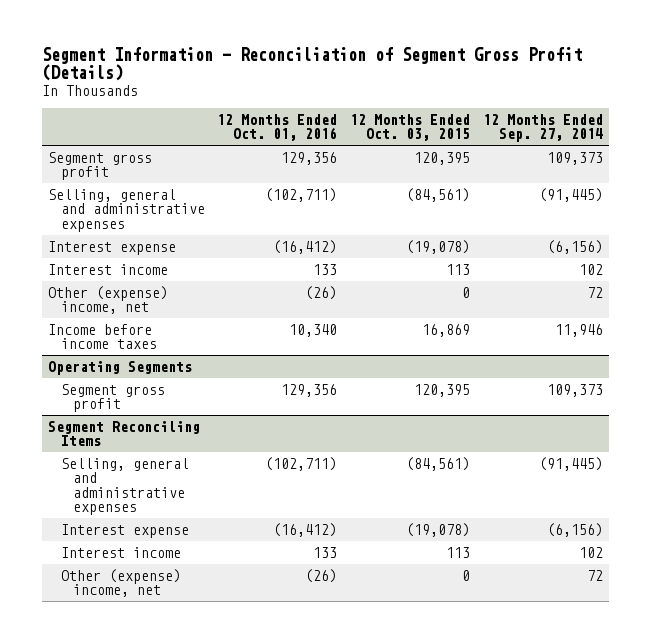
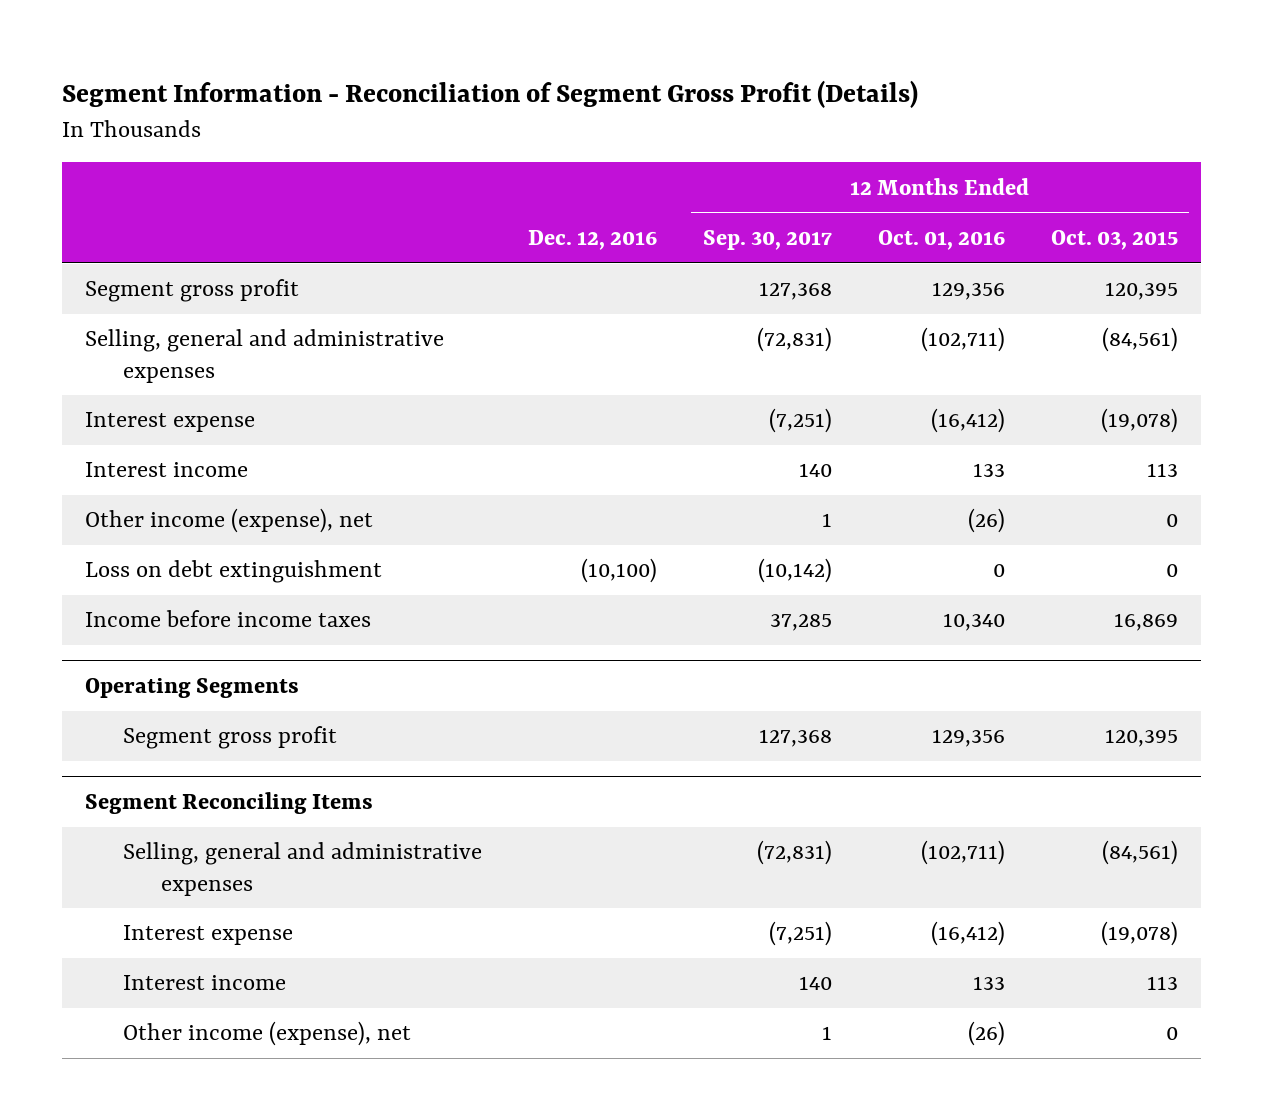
[482,113,603,143] 12 Months Ended Sep. 27, 2014 -> none
none -> [527,229,657,250] Dec. 12, 2016
none -> [702,229,832,250] Sep. 30, 2017
[48,285,169,315] Other (expense) income, net -> [84,508,373,534] Other income (expense), net
none -> [84,560,382,584] Loss on debt extinguishment
[60,568,181,598] Other (expense) income, net -> [122,1021,411,1047] Other income (expense), net

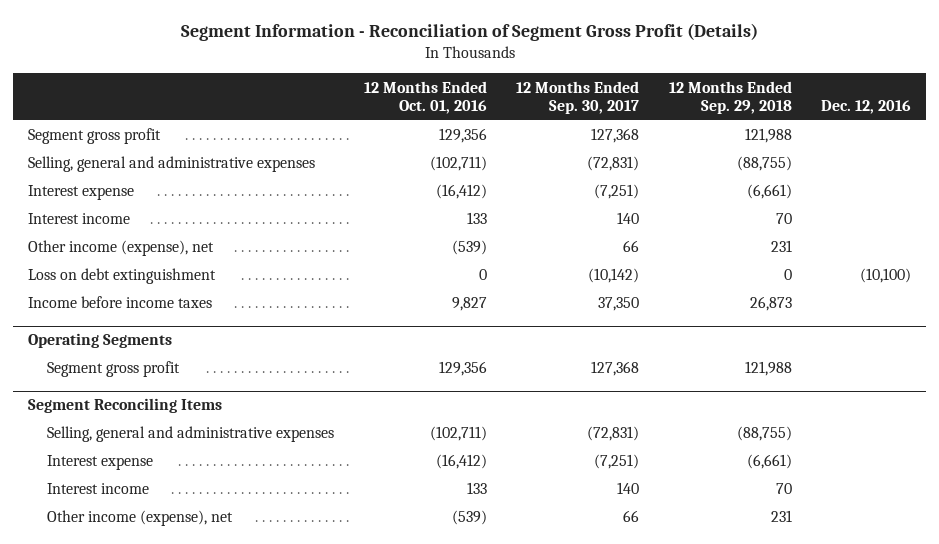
[1050,229,1178,250] Oct. 03, 2015 -> none
none -> [668,80,792,115] 12 Months Ended Sep. 29, 2018
[821,513,832,528] 1 -> [623,240,640,253] 66
[967,508,1005,534] (26) -> [451,240,487,256] (539)
[769,614,832,632] 37,285 -> [598,297,640,312] 37,350
[942,613,1005,632] 10,340 -> [451,297,487,312] 9,827
[821,1026,832,1041] 1 -> [623,510,640,523] 66
[967,1021,1005,1047] (26) -> [451,510,487,526] (539)

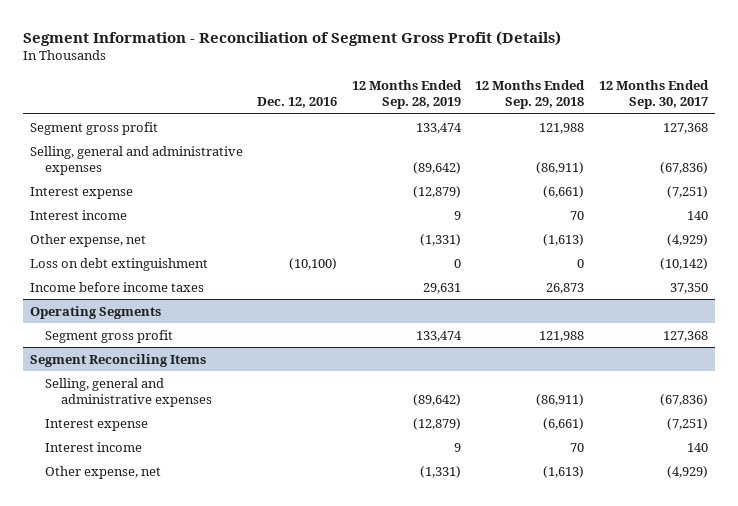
[363,80,487,115] 12 Months Ended Oct. 01, 2016 -> none
none -> [351,80,462,110] 12 Months Ended Sep. 28, 2019
[587,156,640,172] (72,831) -> [659,161,708,174] (67,836)
[736,156,792,172] (88,755) -> [536,161,585,174] (86,911)
[27,240,214,257] Other income (expense), net -> [29,233,146,247] Other expense, net
[623,240,640,253] 66 -> [666,233,708,246] (4,929)
[770,240,792,253] 231 -> [543,233,585,246] (1,613)
[587,426,640,442] (72,831) -> [659,393,708,406] (67,836)
[736,426,792,442] (88,755) -> [536,393,585,406] (86,911)
[47,510,234,527] Other income (expense), net -> [45,465,162,479] Other expense, net
[623,510,640,523] 66 -> [666,465,708,478] (4,929)
[770,510,792,523] 231 -> [543,465,585,478] (1,613)

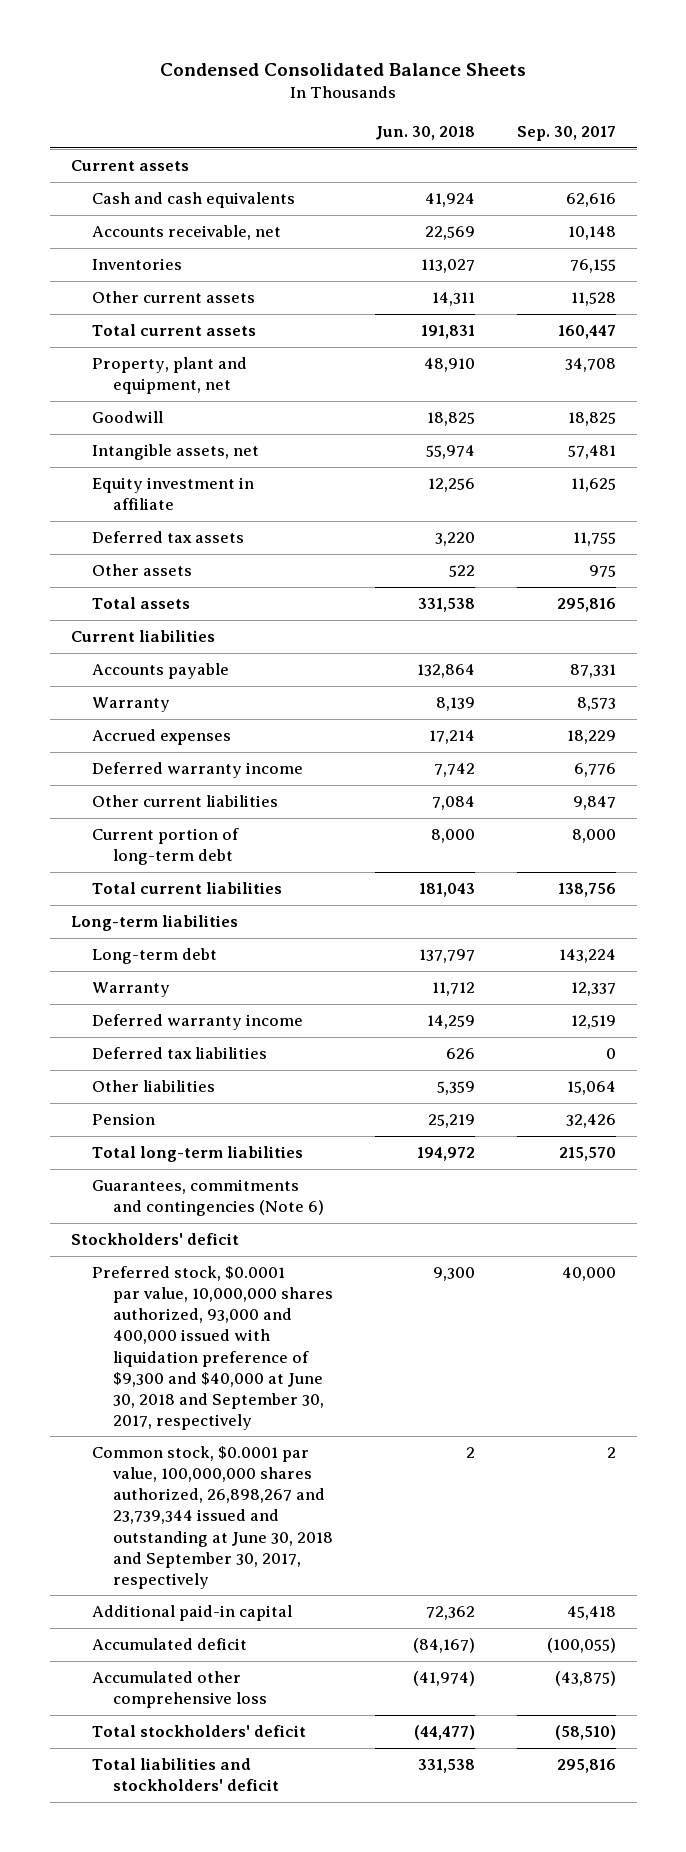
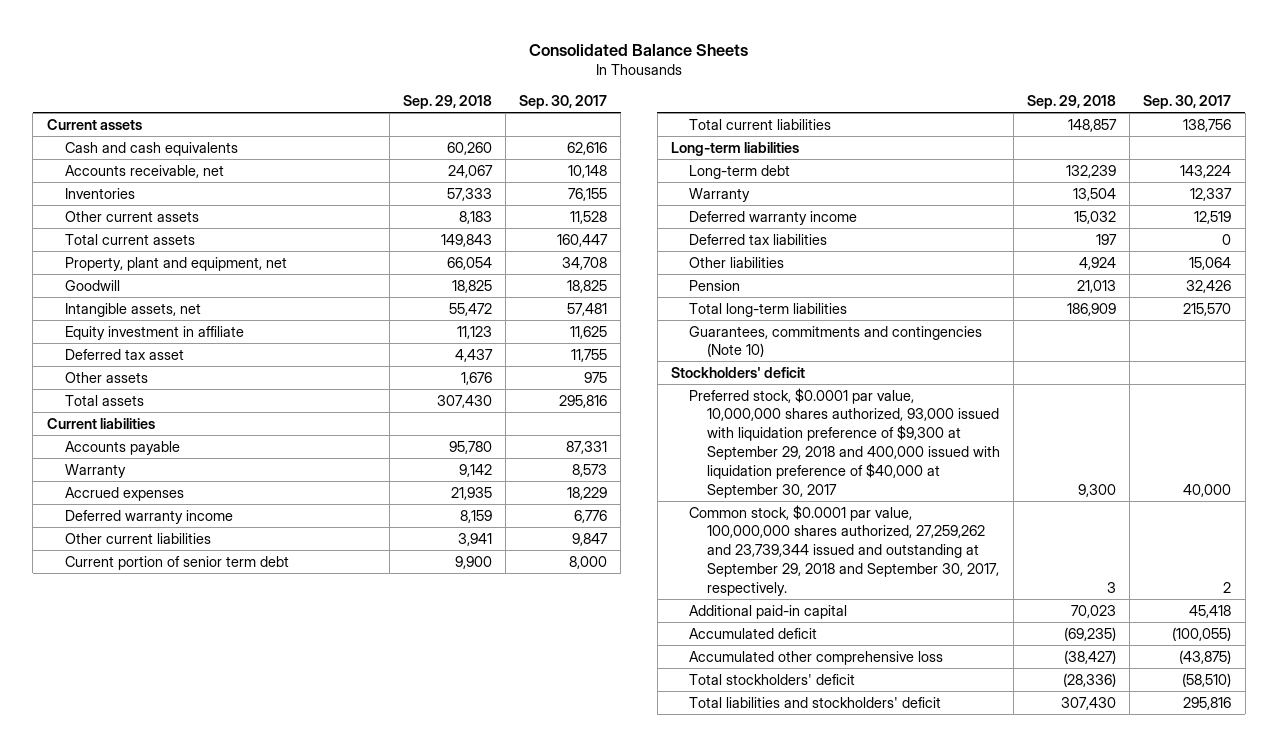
[160,62,527,76] Condensed Consolidated Balance Sheets -> [528,43,748,56] Consolidated Balance Sheets
[375,125,476,140] Jun. 30, 2018 -> none
none -> [402,95,492,110] Sep. 29, 2018
[91,531,244,544] Deferred tax assets -> [64,348,184,360] Deferred tax asset
[91,828,239,866] Current portion of long-term debt -> [64,555,289,570] Current portion of senior term debt
[91,1179,325,1217] Guarantees, commitments and contingencies (Note 6) -> [688,325,982,358] Guarantees, commitments and contingencies (Note 10)
[91,1266,334,1430] Preferred stock, $0.0001 par value, 10,000,000 shares authorized, 93,000 and 400,000 issued with liquidation preference of $9,300 and $40,000 at June 30, 2018 and September 30, 2017, respectively -> [688,387,1000,499] Preferred stock, $0.0001 par value, 10,000,000 shares authorized, 93,000 issued with liquidation preference of $9,300 at September 29, 2018 and 400,000 issued with liquidation preference of $40,000 at September 30, 2017
[91,1446,334,1589] Common stock, $0.0001 par value, 100,000,000 shares authorized, 26,898,267 and 23,739,344 issued and outstanding at June 30, 2018 and September 30, 2017, respectively -> [688,504,999,597] Common stock, $0.0001 par value, 100,000,000 shares authorized, 27,259,262 and 23,739,344 issued and outstanding at September 29, 2018 and September 30, 2017, respectively.

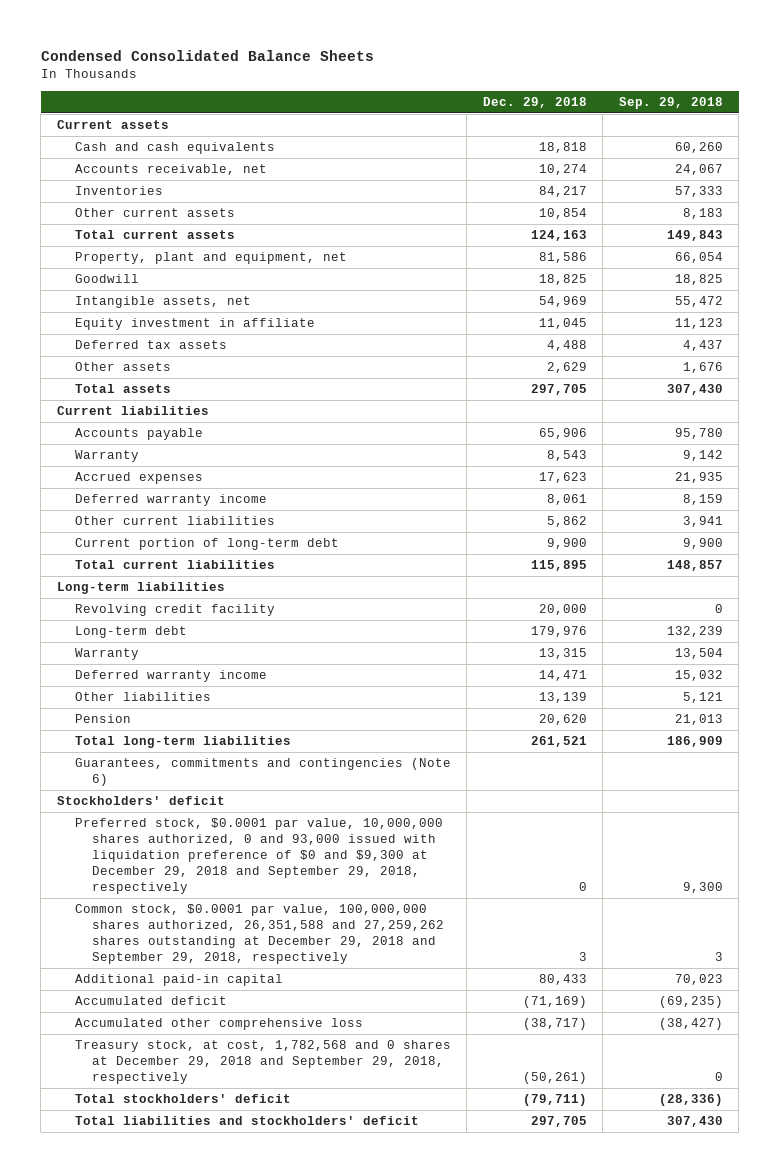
[528,43,748,56] Consolidated Balance Sheets -> [40,49,374,61] Condensed Consolidated Balance Sheets
[519,95,608,110] Sep. 30, 2017 -> none
none -> [482,96,587,108] Dec. 29, 2018
[64,348,184,360] Deferred tax asset -> [74,340,227,350] Deferred tax assets
[64,555,289,570] Current portion of senior term debt -> [74,538,339,551] Current portion of long-term debt
none -> [74,604,275,617] Revolving credit facility
[688,233,827,245] Deferred tax liabilities -> none
[1079,256,1117,270] 4,924 -> [682,692,723,704] 5,121
[688,325,982,358] Guarantees, commitments and contingencies (Note 10) -> [74,758,451,787] Guarantees, commitments and contingencies (Note 6)
[688,387,1000,499] Preferred stock, $0.0001 par value, 10,000,000 shares authorized, 93,000 issued with liquidation preference of $9,300 at September 29, 2018 and 400,000 issued with liquidation preference of $40,000 at September 30, 2017 -> [74,818,443,894] Preferred stock, $0.0001 par value, 10,000,000 shares authorized, 0 and 93,000 issued with liquidation preference of $0 and $9,300 at December 29, 2018 and September 29, 2018, respectively
[688,504,999,597] Common stock, $0.0001 par value, 100,000,000 shares authorized, 27,259,262 and 23,739,344 issued and outstanding at September 29, 2018 and September 30, 2017, respectively. -> [74,904,445,964] Common stock, $0.0001 par value, 100,000,000 shares authorized, 26,351,588 and 27,259,262 shares outstanding at December 29, 2018 and September 29, 2018, respectively
none -> [74,1040,451,1085] Treasury stock, at cost, 1,782,568 and 0 shares at December 29, 2018 and September 29, 2018, respectively

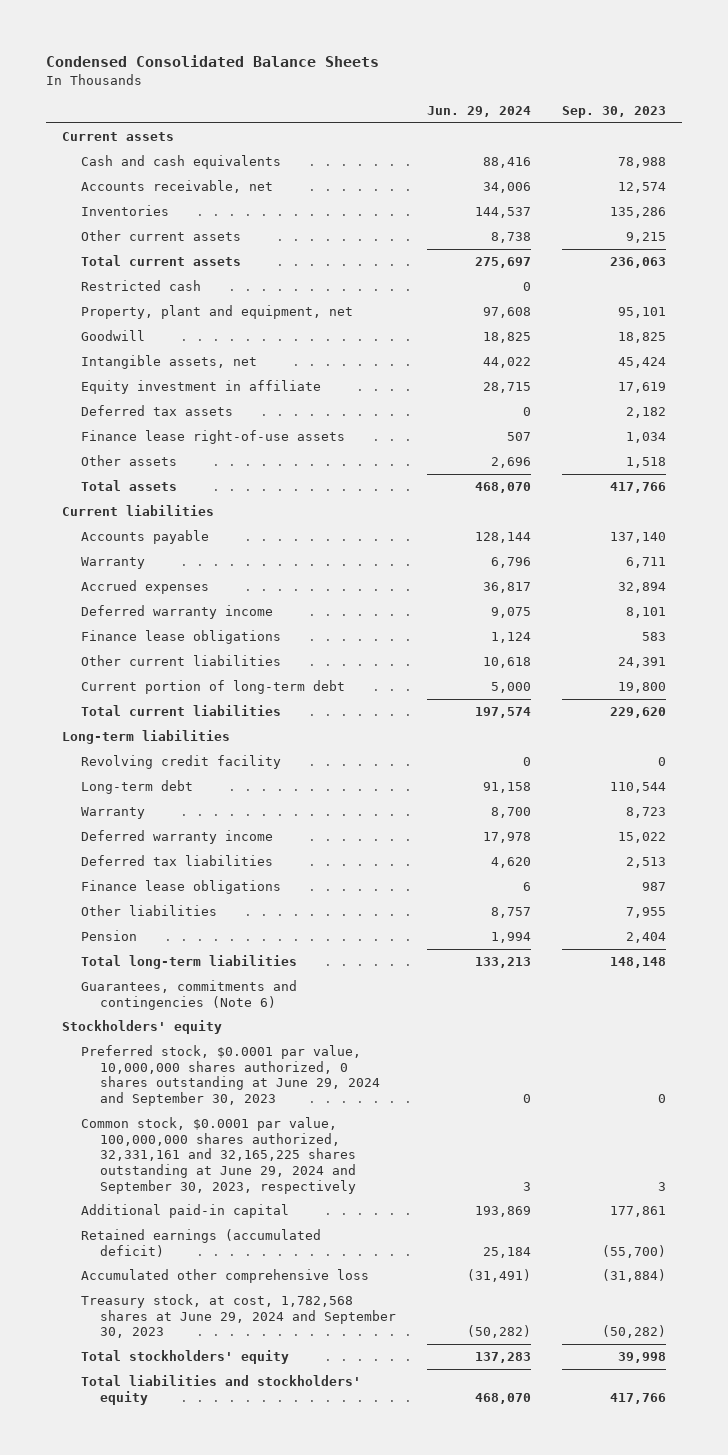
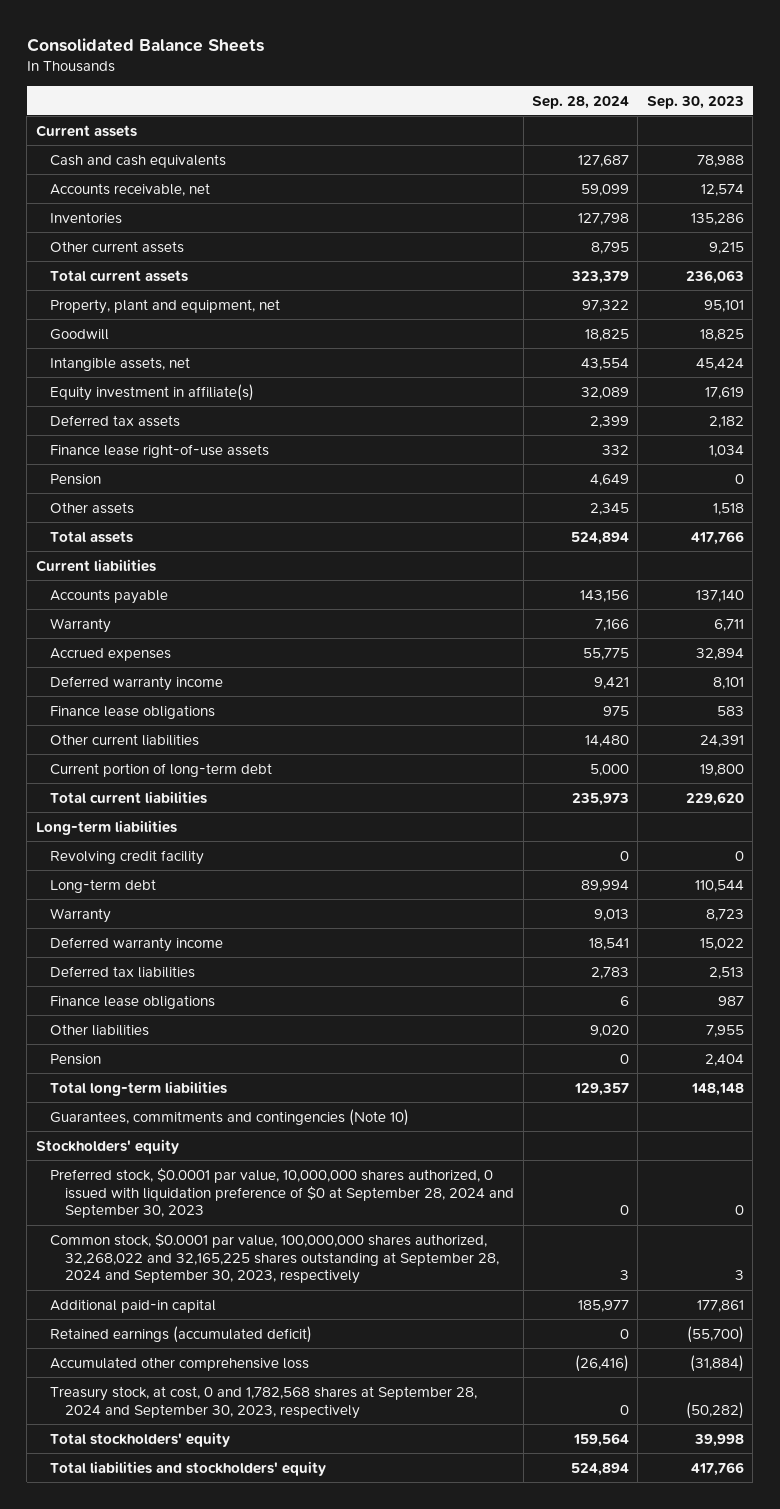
[46,54,380,67] Condensed Consolidated Balance Sheets -> [26,37,264,52] Consolidated Balance Sheets
[427,106,532,118] Jun. 29, 2024 -> none
none -> [531,95,629,109] Sep. 28, 2024
[81,280,202,292] Restricted cash -> none
[81,380,322,395] Equity investment in affiliate -> [50,383,255,401] Equity investment in affiliate(s)
none -> [50,473,102,485] Pension
[81,980,298,1010] Guarantees, commitments and contingencies (Note 6) -> [50,1108,410,1126] Guarantees, commitments and contingencies (Note 10)
[81,1045,381,1107] Preferred stock, $0.0001 par value, 10,000,000 shares authorized, 0 shares outstanding at June 29, 2024 and September 30, 2023 -> [50,1167,515,1219] Preferred stock, $0.0001 par value, 10,000,000 shares authorized, 0 issued with liquidation preference of $0 at September 28, 2024 and September 30, 2023
[81,1117,357,1194] Common stock, $0.0001 par value, 100,000,000 shares authorized, 32,331,161 and 32,165,225 shares outstanding at June 29, 2024 and September 30, 2023, respectively -> [50,1232,500,1285] Common stock, $0.0001 par value, 100,000,000 shares authorized, 32,268,022 and 32,165,225 shares outstanding at September 28, 2024 and September 30, 2023, respectively
[81,1294,397,1339] Treasury stock, at cost, 1,782,568 shares at June 29, 2024 and September 30, 2023 -> [50,1385,478,1419] Treasury stock, at cost, 0 and 1,782,568 shares at September 28, 2024 and September 30, 2023, respectively

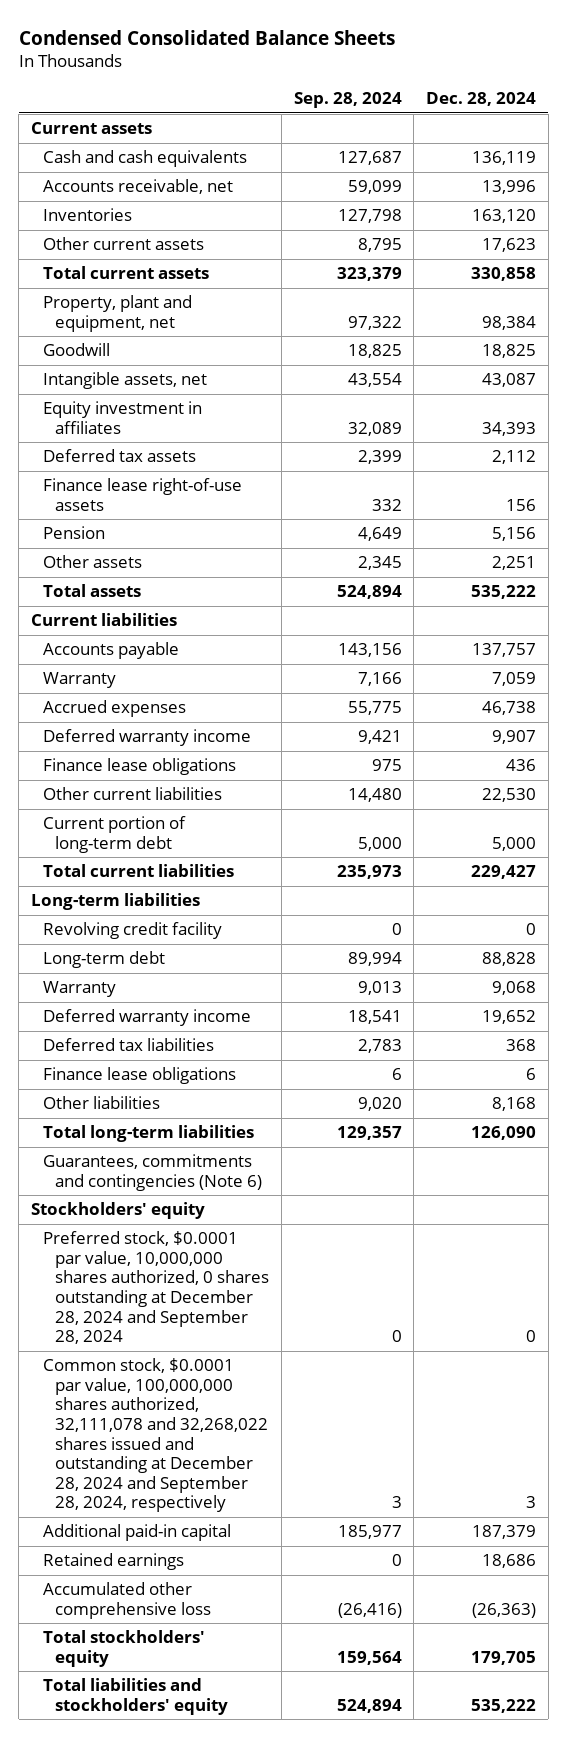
[26,37,264,52] Consolidated Balance Sheets -> [18,29,395,45] Condensed Consolidated Balance Sheets
[646,95,744,109] Sep. 30, 2023 -> none
none -> [425,92,536,107] Dec. 28, 2024
[50,383,255,401] Equity investment in affiliate(s) -> [43,401,203,434] Equity investment in affiliates
[50,1053,102,1065] Pension -> none
[50,1108,410,1126] Guarantees, commitments and contingencies (Note 10) -> [43,1154,263,1191] Guarantees, commitments and contingencies (Note 6)
[50,1167,515,1219] Preferred stock, $0.0001 par value, 10,000,000 shares authorized, 0 issued with liquidation preference of $0 at September 28, 2024 and September 30, 2023 -> [43,1231,270,1345] Preferred stock, $0.0001 par value, 10,000,000 shares authorized, 0 shares outstanding at December 28, 2024 and September 28, 2024
[50,1232,500,1285] Common stock, $0.0001 par value, 100,000,000 shares authorized, 32,268,022 and 32,165,225 shares outstanding at September 28, 2024 and September 30, 2023, respectively -> [43,1358,269,1513] Common stock, $0.0001 par value, 100,000,000 shares authorized, 32,111,078 and 32,268,022 shares issued and outstanding at December 28, 2024 and September 28, 2024, respectively
[50,1325,313,1343] Retained earnings (accumulated deficit) -> [43,1553,185,1571] Retained earnings
[50,1385,478,1419] Treasury stock, at cost, 0 and 1,782,568 shares at September 28, 2024 and September 30, 2023, respectively -> none

